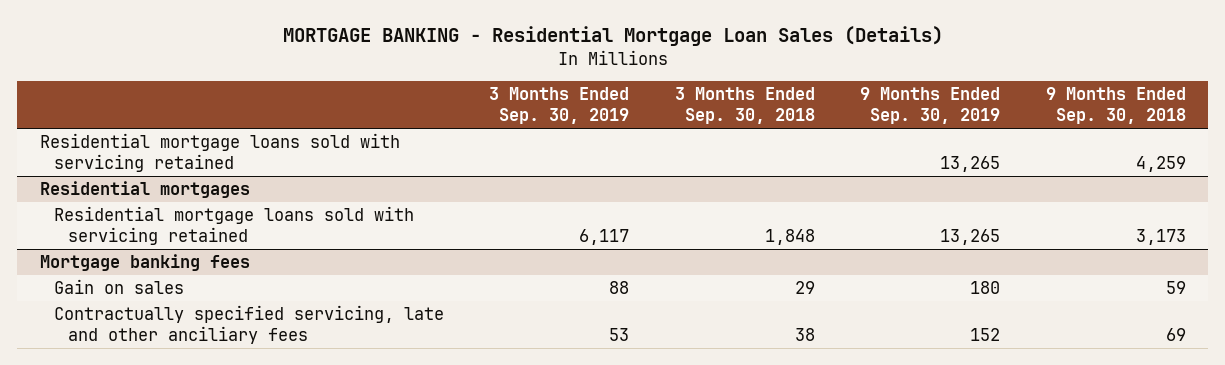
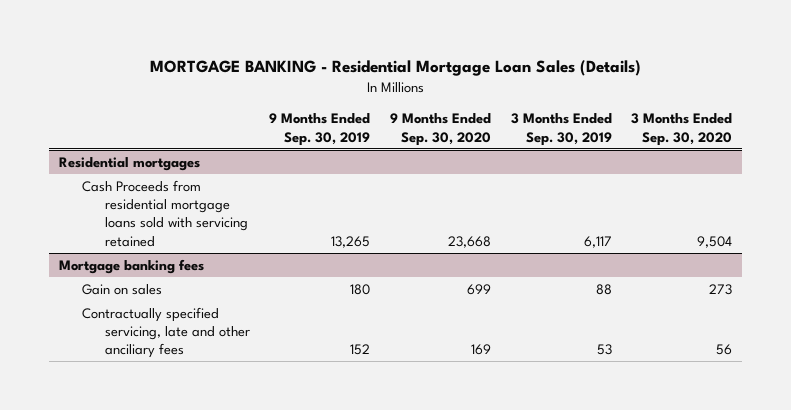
[674,87,815,125] 3 Months Ended Sep. 30, 2018 -> none
[1045,87,1186,125] 9 Months Ended Sep. 30, 2018 -> none
none -> [390,113,492,146] 9 Months Ended Sep. 30, 2020
none -> [631,113,733,146] 3 Months Ended Sep. 30, 2020
[39,132,400,173] Residential mortgage loans sold with servicing retained -> none
[53,205,414,246] Residential mortgage loans sold with servicing retained -> [82,179,248,247] Cash Proceeds from residential mortgage loans sold with servicing retained

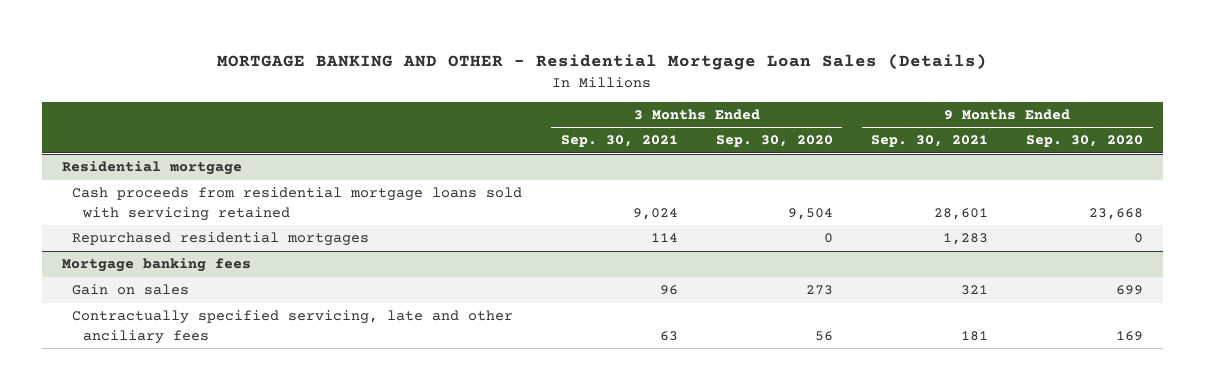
[149,60,641,77] MORTGAGE BANKING - Residential Mortgage Loan Sales (Details) -> [217,53,988,70] MORTGAGE BANKING AND OTHER - Residential Mortgage Loan Sales (Details)
[269,113,371,146] 9 Months Ended Sep. 30, 2019 -> none
[510,113,612,146] 3 Months Ended Sep. 30, 2019 -> none
none -> [560,135,678,148] Sep. 30, 2021
none -> [871,135,989,148] Sep. 30, 2021
[59,156,201,171] Residential mortgages -> [61,161,242,176] Residential mortgage
[82,179,248,247] Cash Proceeds from residential mortgage loans sold with servicing retained -> [72,187,523,221] Cash proceeds from residential mortgage loans sold with servicing retained
none -> [72,232,370,247] Repurchased residential mortgages

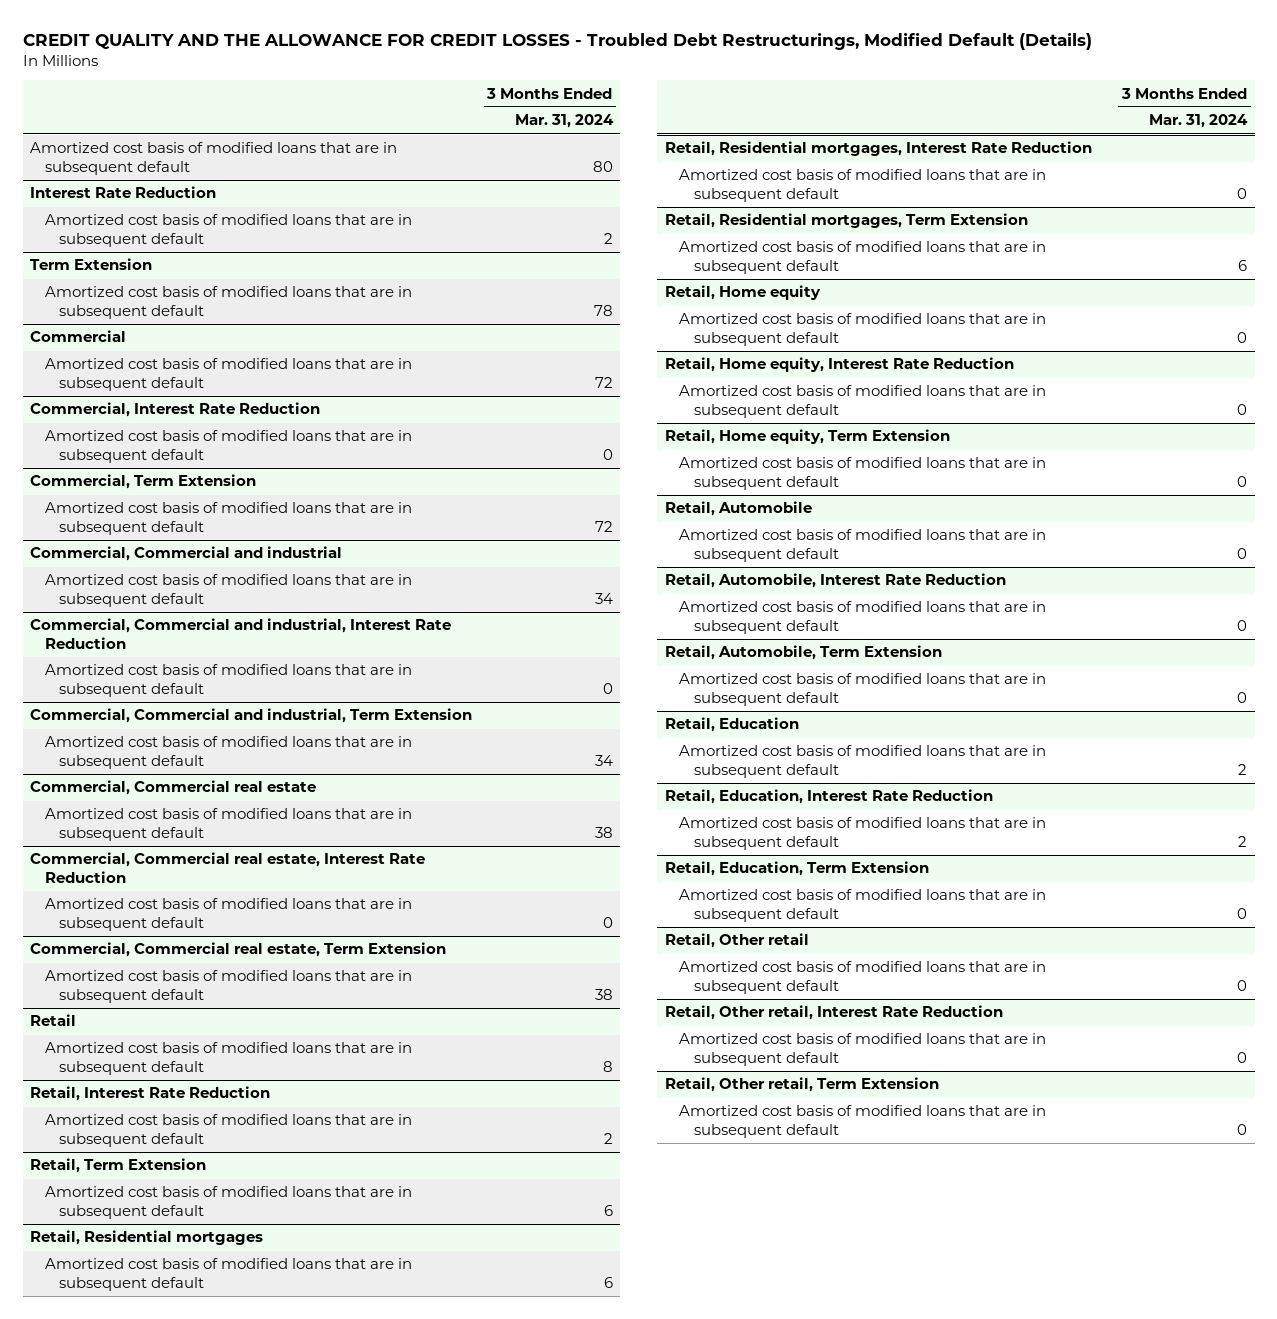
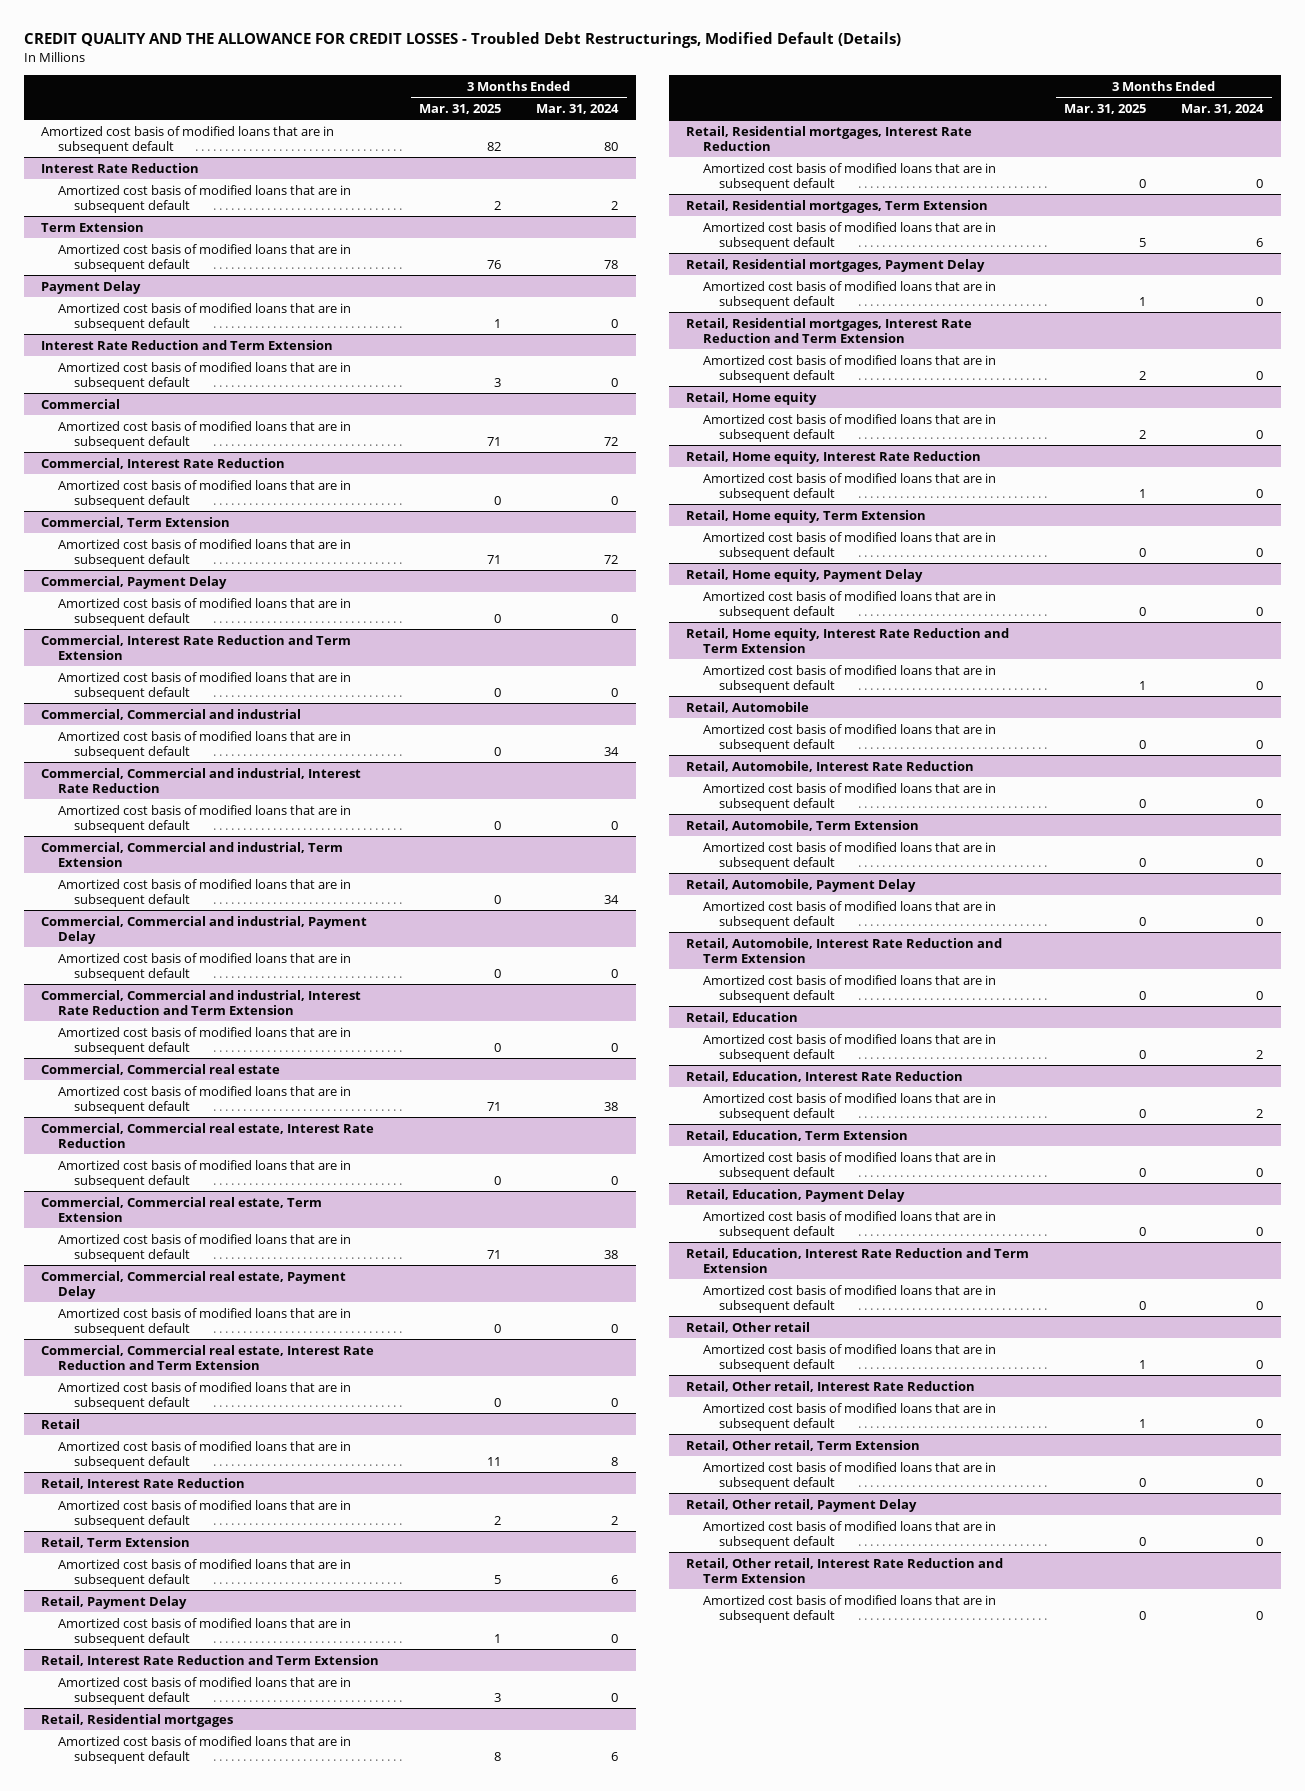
none -> [419,103,502,114] Mar. 31, 2025
none -> [41,280,142,294] Payment Delay
none -> [57,302,351,331] Amortized cost basis of modified loans that are in subsequent default
none -> [41,339,334,350] Interest Rate Reduction and Term Extension
none -> [57,361,351,390] Amortized cost basis of modified loans that are in subsequent default
none -> [41,575,228,589] Commercial, Payment Delay
none -> [57,597,351,626] Amortized cost basis of modified loans that are in subsequent default
none -> [41,634,352,660] Commercial, Interest Rate Reduction and Term Extension
none -> [57,671,351,700] Amortized cost basis of modified loans that are in subsequent default
none -> [41,915,368,944] Commercial, Commercial and industrial, Payment Delay
none -> [57,952,351,981] Amortized cost basis of modified loans that are in subsequent default
none -> [41,989,362,1015] Commercial, Commercial and industrial, Interest Rate Reduction and Term Extension
none -> [57,1026,351,1055] Amortized cost basis of modified loans that are in subsequent default
none -> [41,1270,347,1299] Commercial, Commercial real estate, Payment Delay
none -> [57,1307,351,1336] Amortized cost basis of modified loans that are in subsequent default
none -> [41,1344,375,1370] Commercial, Commercial real estate, Interest Rate Reduction and Term Extension
none -> [57,1381,351,1410] Amortized cost basis of modified loans that are in subsequent default
none -> [41,1595,188,1609] Retail, Payment Delay
none -> [57,1617,351,1646] Amortized cost basis of modified loans that are in subsequent default
none -> [41,1654,380,1666] Retail, Interest Rate Reduction and Term Extension
none -> [57,1676,351,1705] Amortized cost basis of modified loans that are in subsequent default
none -> [686,258,986,272] Retail, Residential mortgages, Payment Delay
none -> [702,280,996,309] Amortized cost basis of modified loans that are in subsequent default
none -> [686,317,973,343] Retail, Residential mortgages, Interest Rate Reduction and Term Extension
none -> [702,354,996,383] Amortized cost basis of modified loans that are in subsequent default
none -> [686,568,924,582] Retail, Home equity, Payment Delay
none -> [702,590,996,619] Amortized cost basis of modified loans that are in subsequent default
none -> [686,627,1010,653] Retail, Home equity, Interest Rate Reduction and Term Extension
none -> [702,664,996,693] Amortized cost basis of modified loans that are in subsequent default
none -> [686,878,917,892] Retail, Automobile, Payment Delay
none -> [702,900,996,929] Amortized cost basis of modified loans that are in subsequent default
none -> [686,937,1003,963] Retail, Automobile, Interest Rate Reduction and Term Extension
none -> [702,974,996,1003] Amortized cost basis of modified loans that are in subsequent default
none -> [686,1188,906,1202] Retail, Education, Payment Delay
none -> [702,1210,996,1239] Amortized cost basis of modified loans that are in subsequent default
none -> [686,1247,1030,1273] Retail, Education, Interest Rate Reduction and Term Extension
none -> [702,1284,996,1313] Amortized cost basis of modified loans that are in subsequent default
none -> [686,1498,918,1512] Retail, Other retail, Payment Delay
none -> [702,1520,996,1549] Amortized cost basis of modified loans that are in subsequent default
none -> [686,1557,1004,1583] Retail, Other retail, Interest Rate Reduction and Term Extension
none -> [702,1594,996,1623] Amortized cost basis of modified loans that are in subsequent default

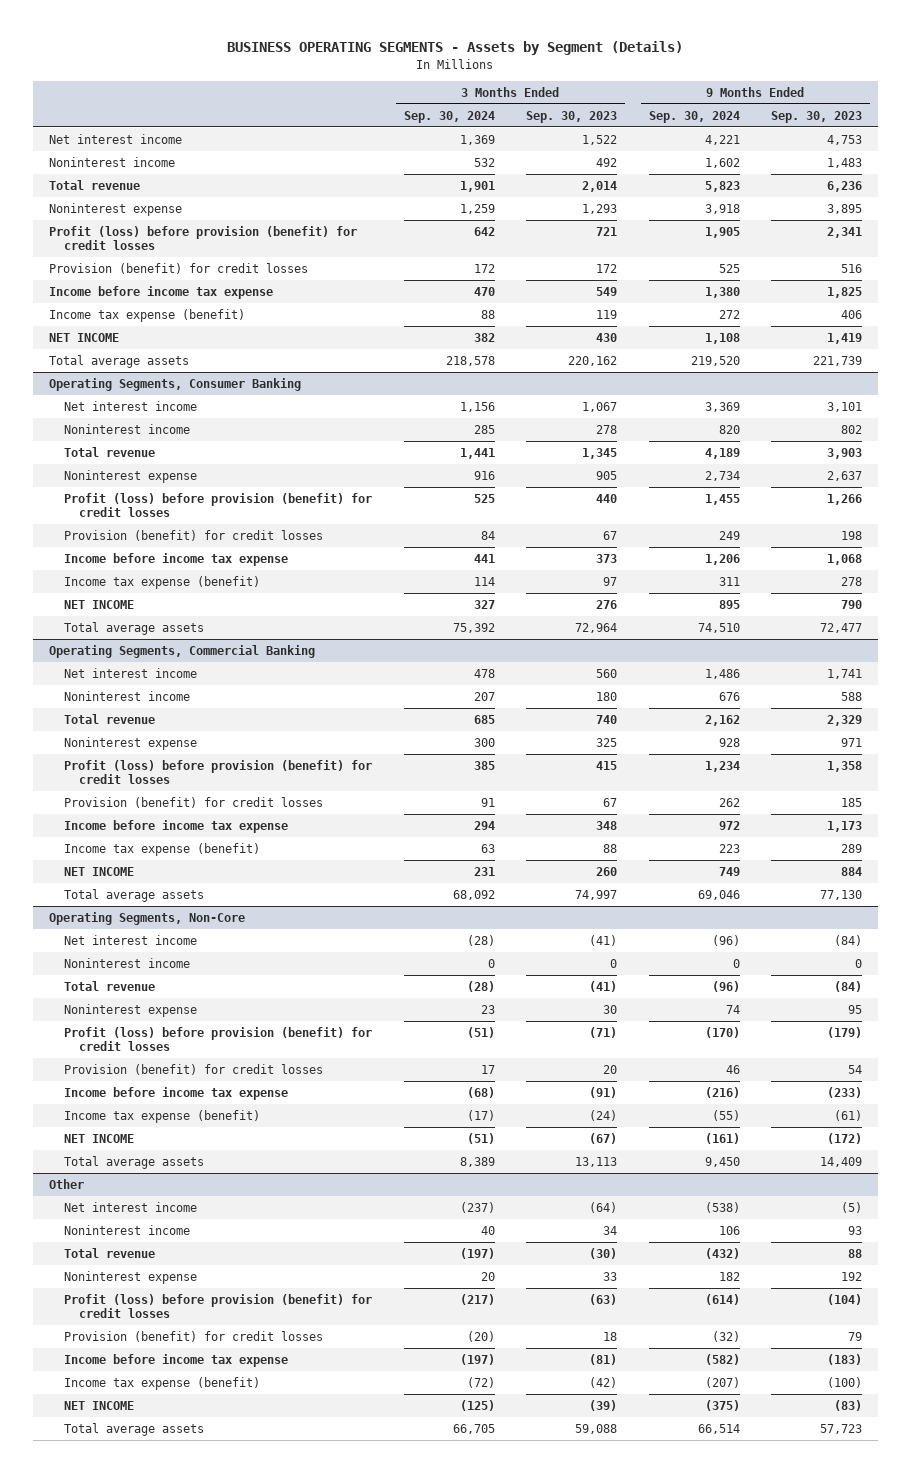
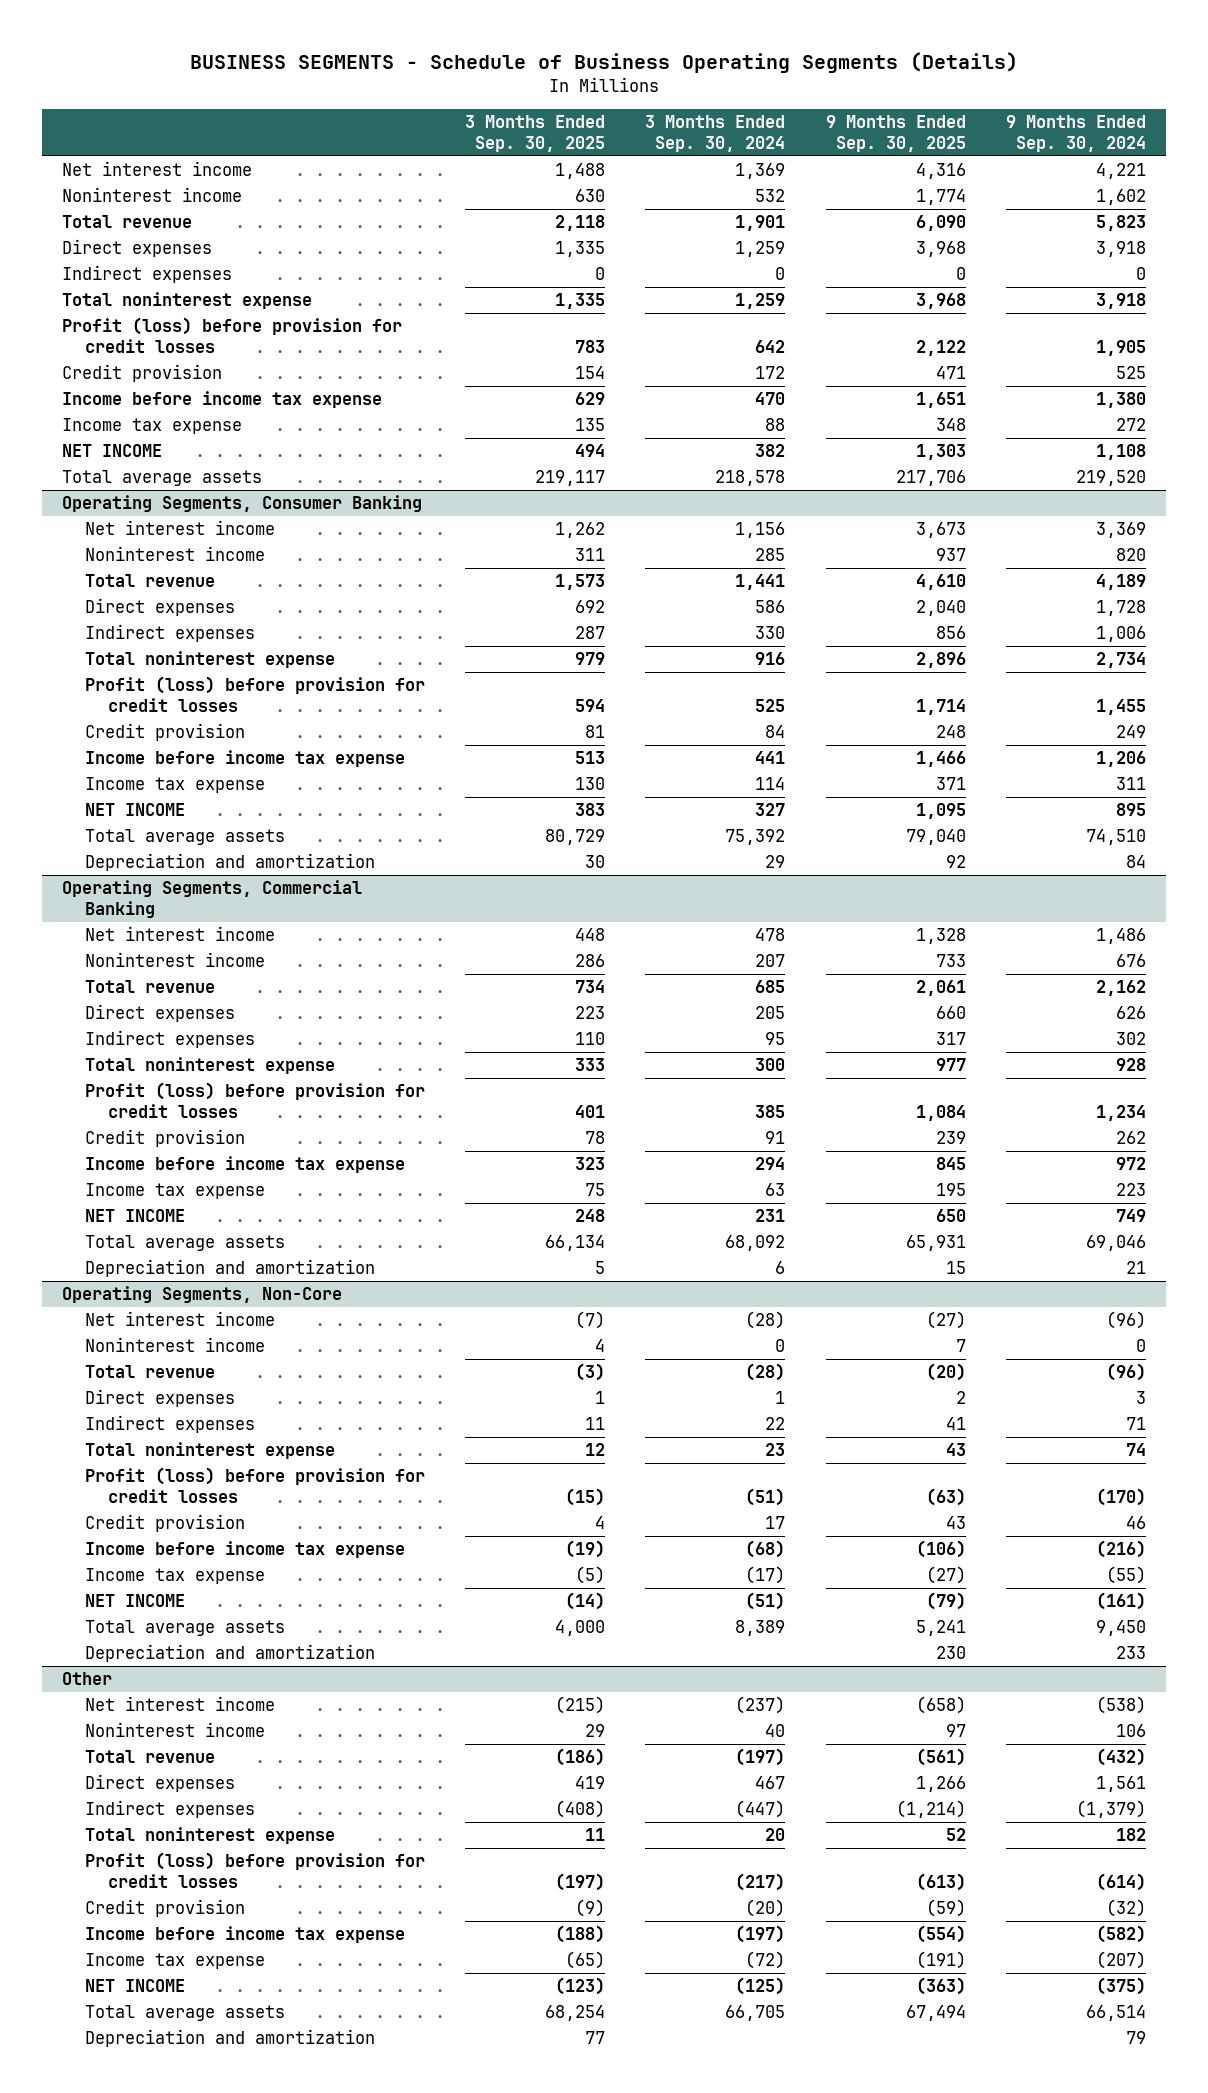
[227,41,684,56] BUSINESS OPERATING SEGMENTS - Assets by Segment (Details) -> [190,51,1019,73] BUSINESS SEGMENTS - Schedule of Business Operating Segments (Details)
[526,110,618,123] Sep. 30, 2023 -> none
[770,110,862,123] Sep. 30, 2023 -> none
none -> [465,115,606,152] 3 Months Ended Sep. 30, 2025
none -> [825,115,966,152] 9 Months Ended Sep. 30, 2025
none -> [62,239,213,258] Direct expenses
none -> [62,265,233,284] Indirect expenses
[49,202,183,216] Noninterest expense -> [62,292,313,310] Total noninterest expense
[49,225,358,251] Profit (loss) before provision (benefit) for credit losses -> [62,317,403,353] Profit (loss) before provision for credit losses
[49,262,309,274] Provision (benefit) for credit losses -> [62,364,223,383] Credit provision
[49,308,246,322] Income tax expense (benefit) -> [62,418,243,435] Income tax expense
none -> [85,598,236,617] Direct expenses
none -> [85,624,256,643] Indirect expenses
[64,469,198,483] Noninterest expense -> [85,651,336,669] Total noninterest expense
[64,492,373,518] Profit (loss) before provision (benefit) for credit losses -> [85,676,426,712] Profit (loss) before provision for credit losses
[64,529,324,541] Provision (benefit) for credit losses -> [85,723,246,742] Credit provision
[64,575,261,589] Income tax expense (benefit) -> [85,777,266,794] Income tax expense
none -> [85,853,376,872] Depreciation and amortization
none -> [85,1004,236,1023] Direct expenses
none -> [85,1030,256,1049] Indirect expenses
[64,736,198,750] Noninterest expense -> [85,1057,336,1075] Total noninterest expense
[64,759,373,785] Profit (loss) before provision (benefit) for credit losses -> [85,1082,426,1118] Profit (loss) before provision for credit losses
[64,796,324,808] Provision (benefit) for credit losses -> [85,1129,246,1148] Credit provision
[64,842,261,856] Income tax expense (benefit) -> [85,1183,266,1200] Income tax expense
none -> [85,1259,376,1278] Depreciation and amortization
none -> [85,1389,236,1408] Direct expenses
none -> [85,1415,256,1434] Indirect expenses
[64,1003,198,1017] Noninterest expense -> [85,1442,336,1460] Total noninterest expense
[64,1026,373,1052] Profit (loss) before provision (benefit) for credit losses -> [85,1467,426,1503] Profit (loss) before provision for credit losses
[64,1063,324,1075] Provision (benefit) for credit losses -> [85,1514,246,1533] Credit provision
[64,1109,261,1123] Income tax expense (benefit) -> [85,1568,266,1585] Income tax expense
none -> [85,1644,376,1663] Depreciation and amortization
none -> [85,1774,236,1793] Direct expenses
none -> [85,1800,256,1819] Indirect expenses
[64,1270,198,1284] Noninterest expense -> [85,1827,336,1845] Total noninterest expense
[64,1293,373,1319] Profit (loss) before provision (benefit) for credit losses -> [85,1852,426,1888] Profit (loss) before provision for credit losses
[64,1330,324,1342] Provision (benefit) for credit losses -> [85,1899,246,1918] Credit provision
[64,1376,261,1390] Income tax expense (benefit) -> [85,1953,266,1970] Income tax expense
none -> [85,2029,376,2048] Depreciation and amortization

